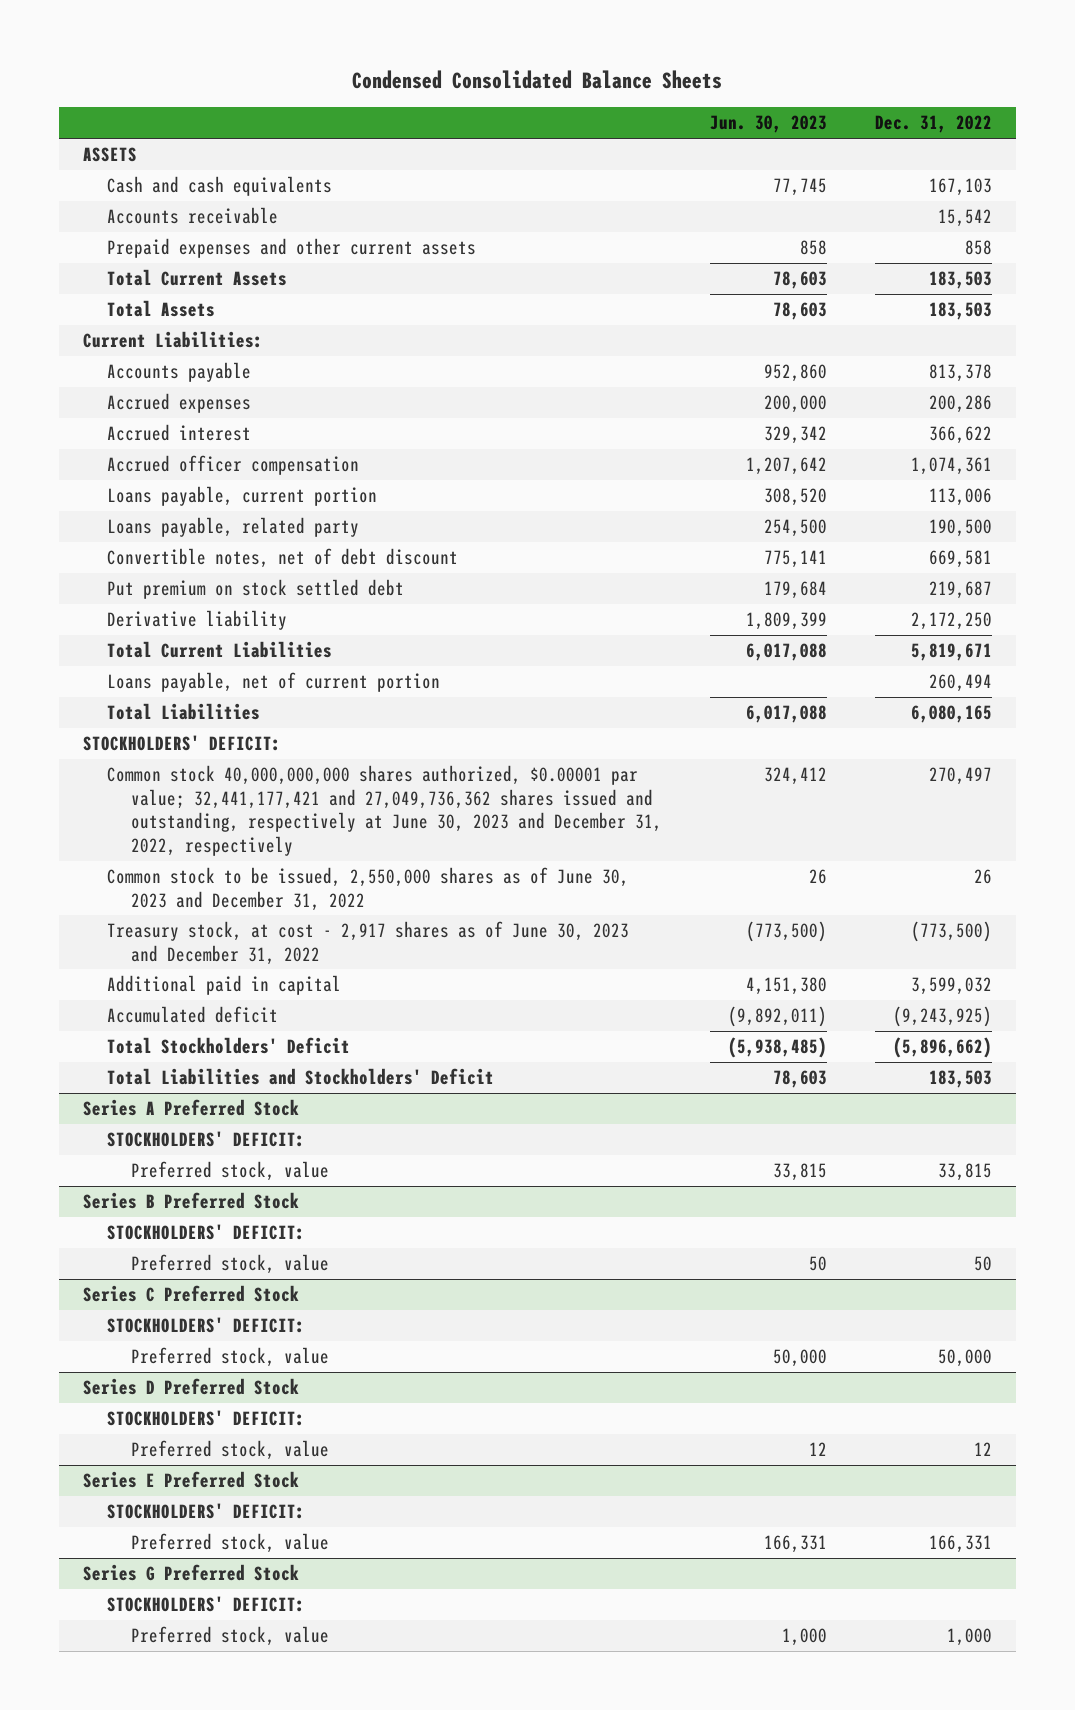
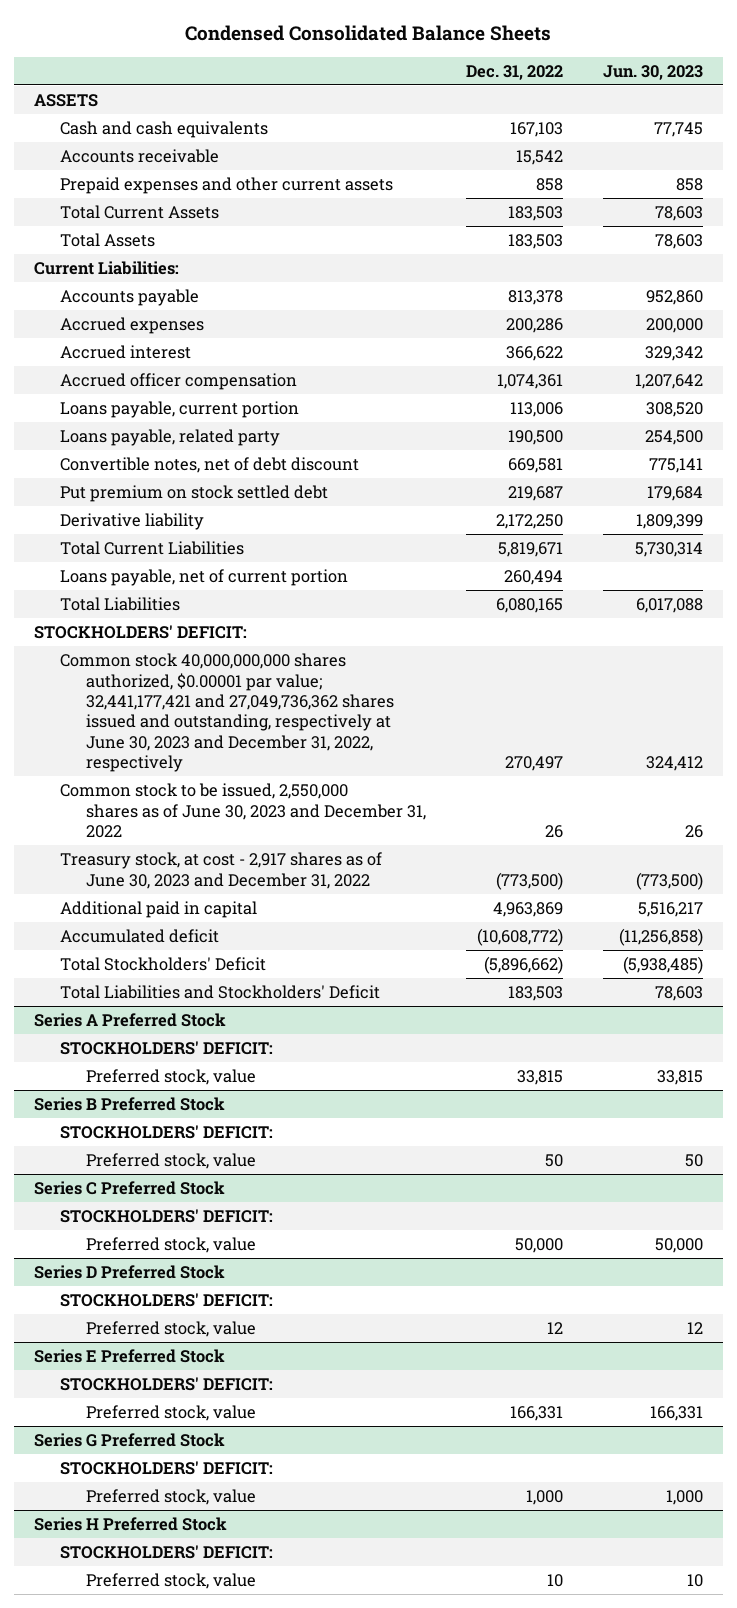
[745,643,827,662] 6,017,088 -> [634,542,703,558] 5,730,314
[745,977,827,996] 4,151,380 -> [637,902,703,918] 5,516,217
[910,977,992,996] 3,599,032 -> [492,902,563,918] 4,963,869
[727,1006,827,1028] (9,892,011) -> [618,928,703,947] (11,256,858)
[892,1006,992,1028] (9,243,925) -> [476,928,563,947] (10,608,772)
none -> [34,1517,228,1532] Series H Preferred Stock
none -> [60,1545,274,1560] STOCKHOLDERS' DEFICIT:
none -> [85,1573,256,1590] Preferred stock, value

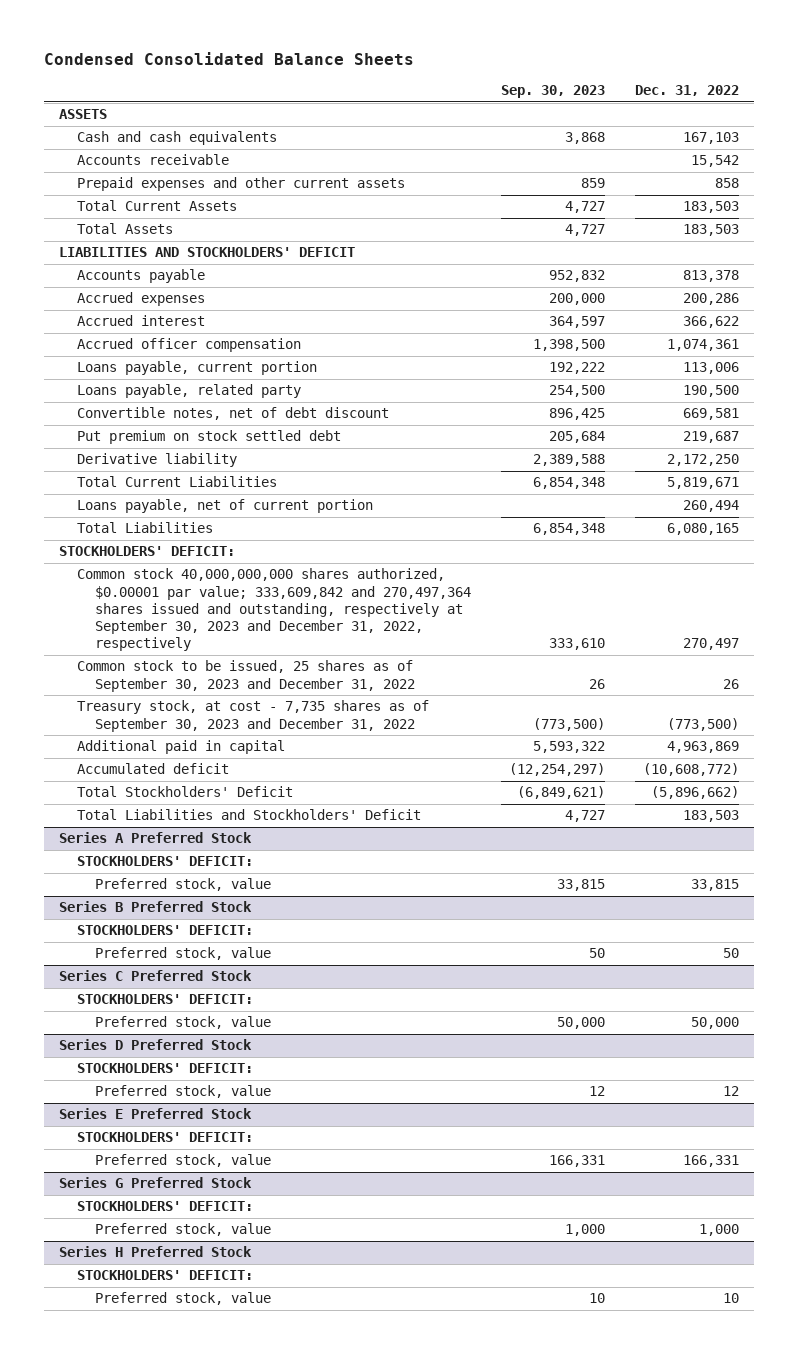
[602,64,703,80] Jun. 30, 2023 -> none
none -> [501,85,606,99] Sep. 30, 2023
[34,261,180,276] Current Liabilities: -> none
none -> [59,247,356,258] LIABILITIES AND STOCKHOLDERS' DEFICIT
[60,653,394,773] Common stock 40,000,000,000 shares authorized, $0.00001 par value; 32,441,177,421 and 27,049,736,362 shares issued and outstanding, respectively at June 30, 2023 and December 31, 2022, respectively -> [77,568,472,652] Common stock 40,000,000,000 shares authorized, $0.00001 par value; 333,609,842 and 270,497,364 shares issued and outstanding, respectively at September 30, 2023 and December 31, 2022, respectively
[60,783,426,838] Common stock to be issued, 2,550,000 shares as of June 30, 2023 and December 31, 2022 -> [77,660,416,692] Common stock to be issued, 25 shares as of September 30, 2023 and December 31, 2022
[60,852,383,889] Treasury stock, at cost - 2,917 shares as of June 30, 2023 and December 31, 2022 -> [77,700,430,732] Treasury stock, at cost - 7,735 shares as of September 30, 2023 and December 31, 2022

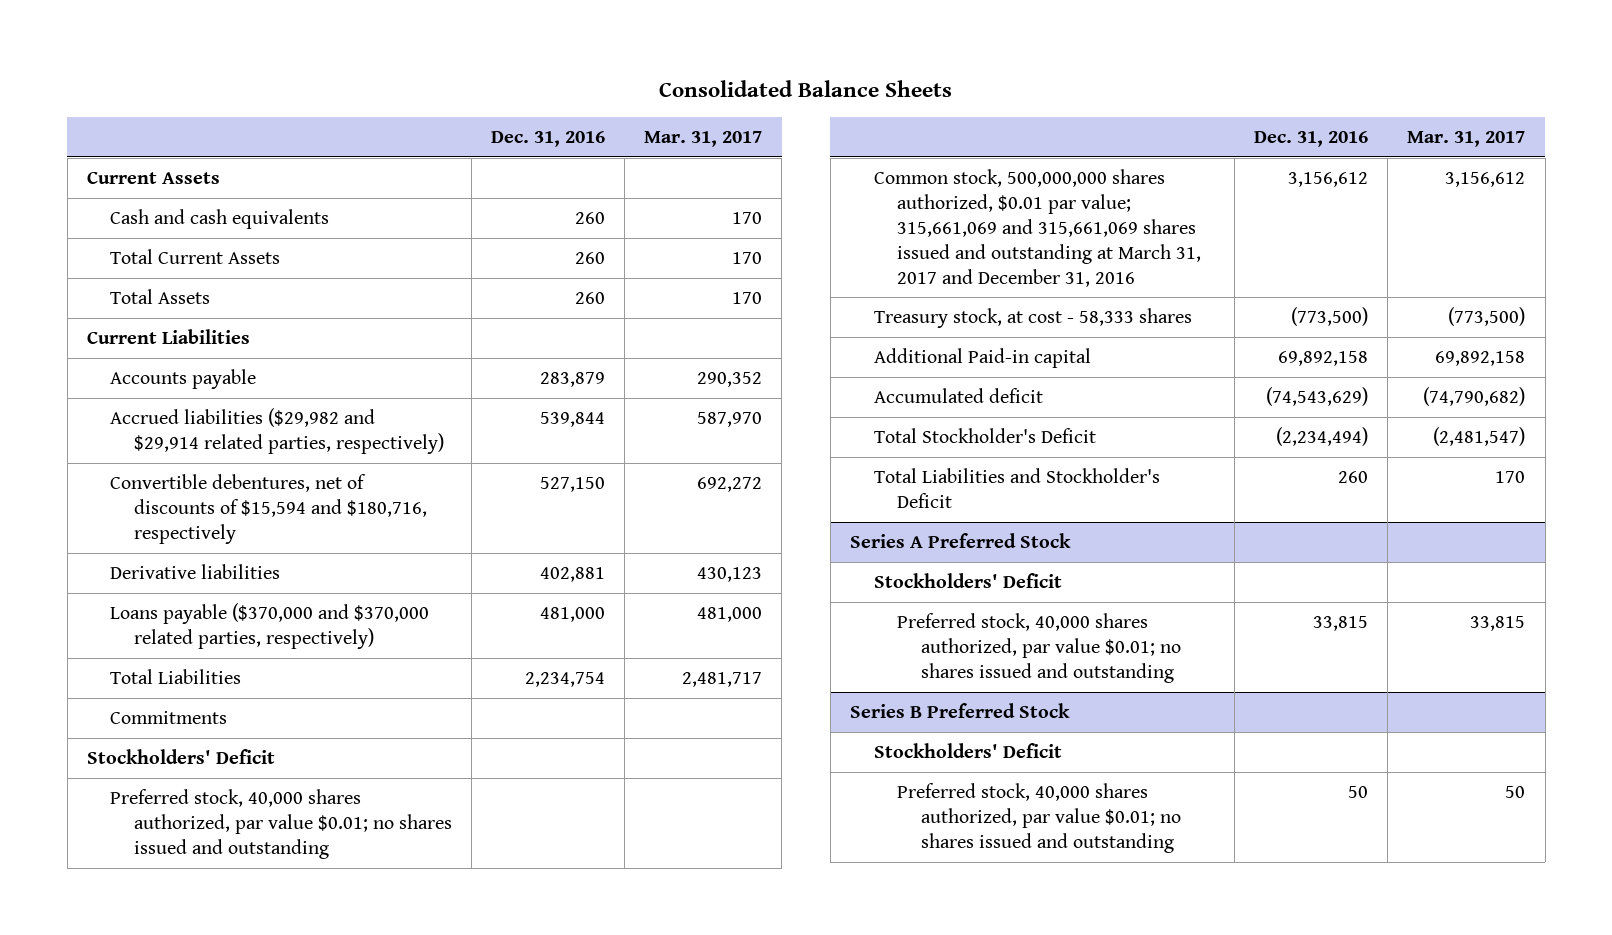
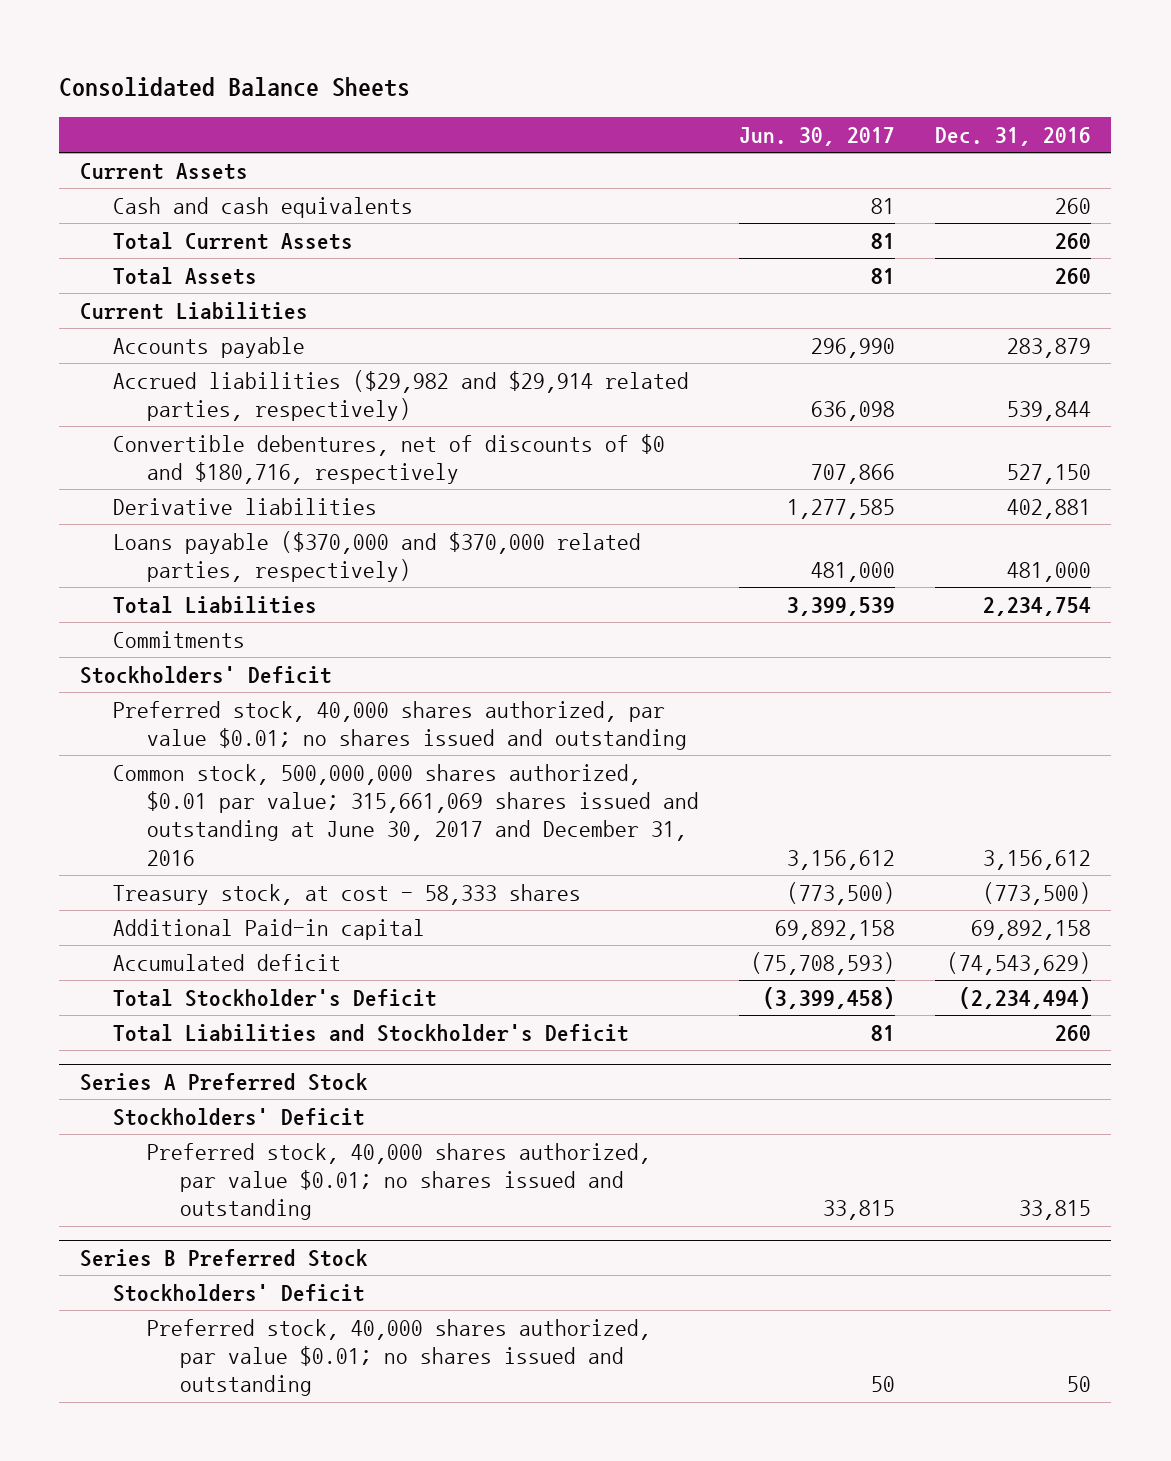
[644,130,763,147] Mar. 31, 2017 -> none
none -> [738,127,895,147] Jun. 30, 2017
[110,473,427,544] Convertible debentures, net of discounts of $15,594 and $180,716, respectively -> [113,433,666,485] Convertible debentures, net of discounts of $0 and $180,716, respectively
[873,168,1202,287] Common stock, 500,000,000 shares authorized, $0.01 par value; 315,661,069 and 315,661,069 shares issued and outstanding at March 31, 2017 and December 31, 2016 -> [113,763,699,866] Common stock, 500,000,000 shares authorized, $0.01 par value; 315,661,069 shares issued and outstanding at June 30, 2017 and December 31, 2016

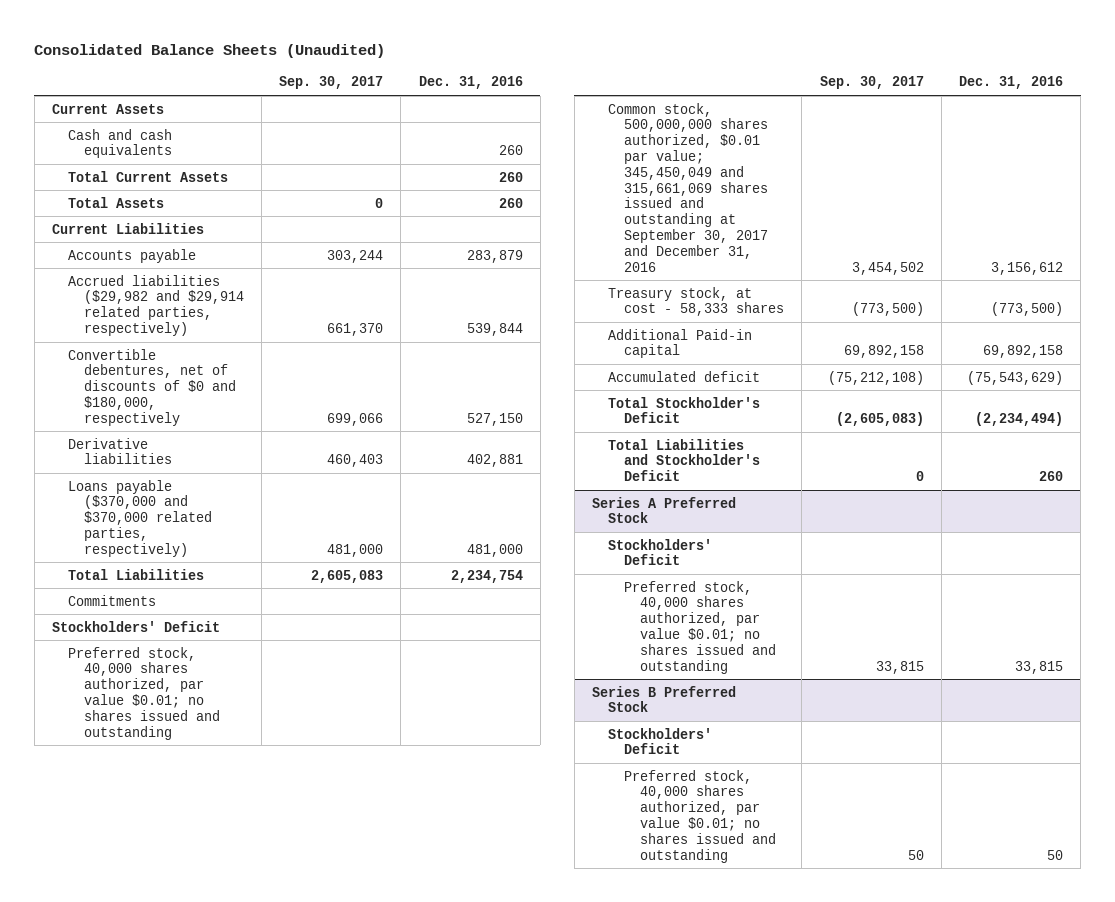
[59,76,411,97] Consolidated Balance Sheets -> [34,44,386,59] Consolidated Balance Sheets (Unaudited)
[738,127,895,147] Jun. 30, 2017 -> none
none -> [279,76,384,90] Sep. 30, 2017
[113,433,666,485] Convertible debentures, net of discounts of $0 and $180,716, respectively -> [67,348,236,426] Convertible debentures, net of discounts of $0 and $180,000, respectively
[113,763,699,866] Common stock, 500,000,000 shares authorized, $0.01 par value; 315,661,069 shares issued and outstanding at June 30, 2017 and December 31, 2016 -> [608,102,769,272] Common stock, 500,000,000 shares authorized, $0.01 par value; 345,450,049 and 315,661,069 shares issued and outstanding at September 30, 2017 and December 31, 2016
[947,951,1092,975] (74,543,629) -> [967,370,1064,385] (75,543,629)

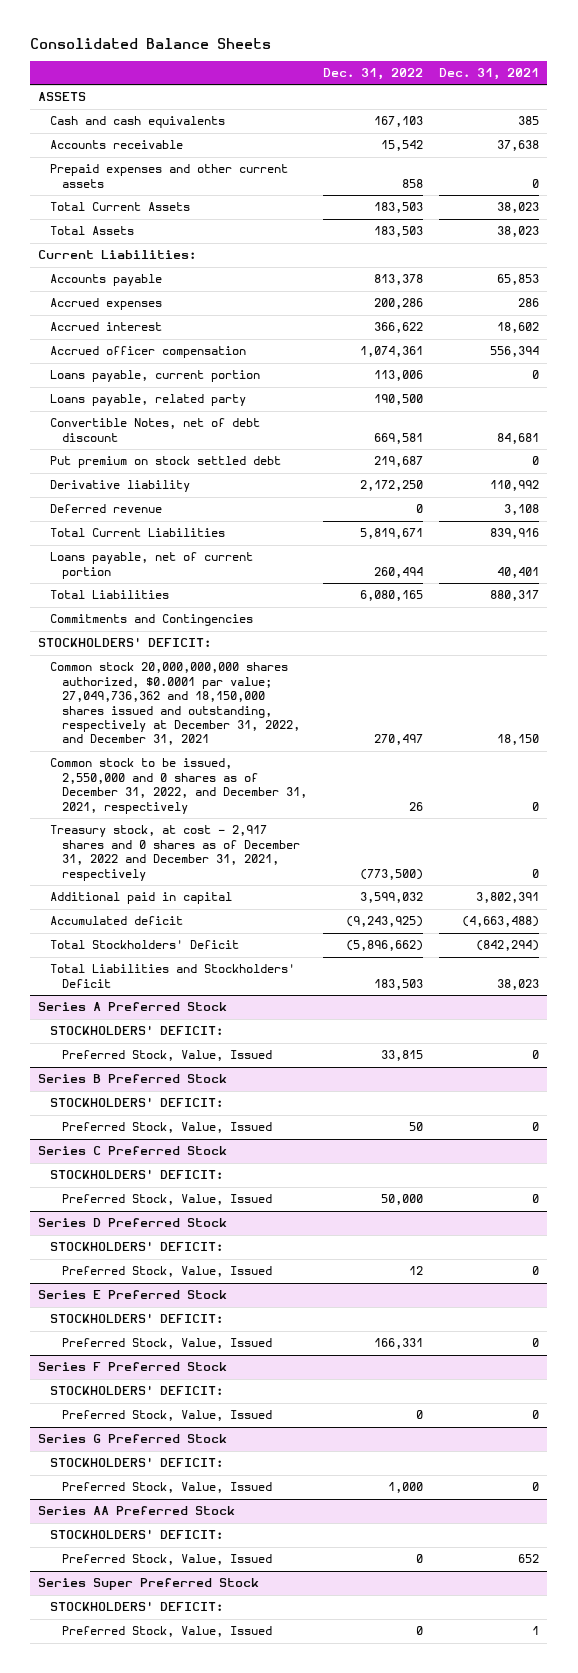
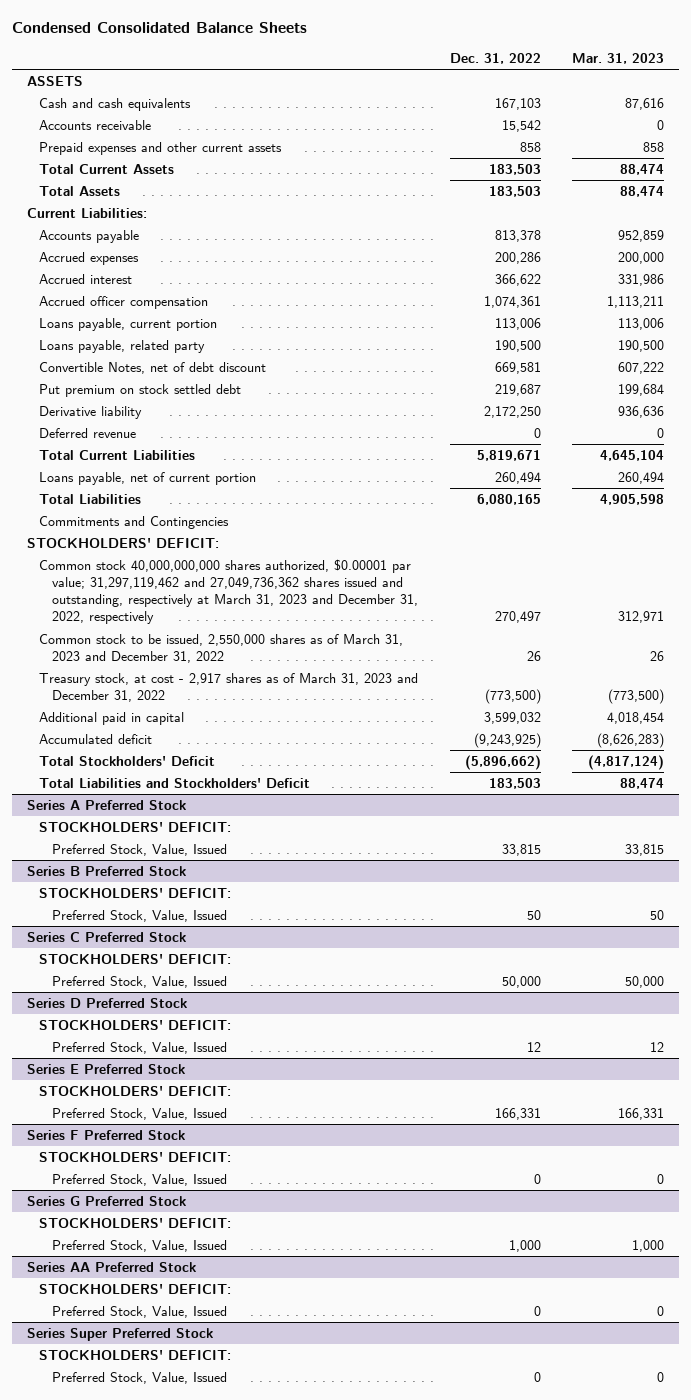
[30,37,272,49] Consolidated Balance Sheets -> [11,22,307,34] Condensed Consolidated Balance Sheets
[439,67,540,80] Dec. 31, 2021 -> none
none -> [571,53,664,65] Mar. 31, 2023
[49,662,300,746] Common stock 20,000,000,000 shares authorized, $0.0001 par value; 27,049,736,362 and 18,150,000 shares issued and outstanding, respectively at December 31, 2022, and December 31, 2021 -> [39,559,418,625] Common stock 40,000,000,000 shares authorized, $0.00001 par value; 31,297,119,462 and 27,049,736,362 shares issued and outstanding, respectively at March 31, 2023 and December 31, 2022, respectively
[49,758,307,814] Common stock to be issued, 2,550,000 and 0 shares as of December 31, 2022, and December 31, 2021, respectively -> [39,634,404,664] Common stock to be issued, 2,550,000 shares as of March 31, 2023 and December 31, 2022
[49,825,300,881] Treasury stock, at cost - 2,917 shares and 0 shares as of December 31, 2022 and December 31, 2021, respectively -> [39,673,419,703] Treasury stock, at cost - 2,917 shares as of March 31, 2023 and December 31, 2022

